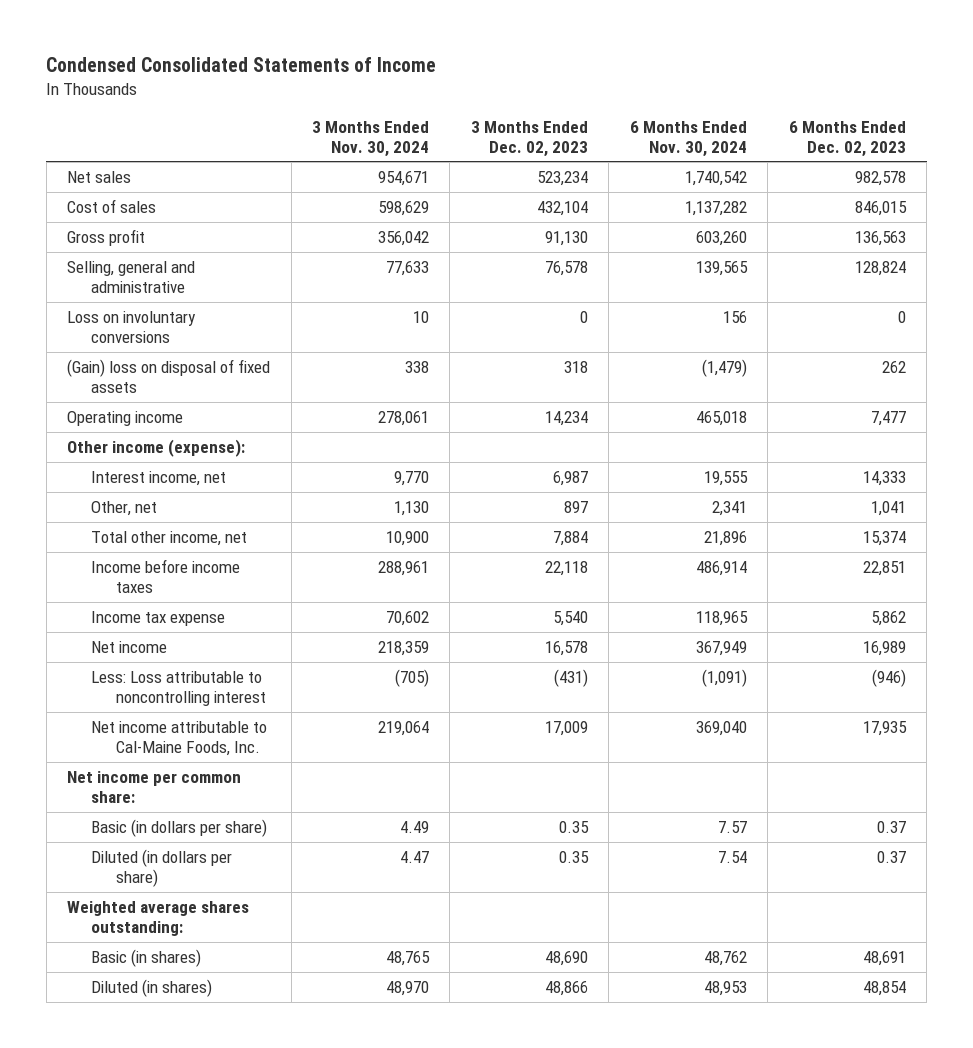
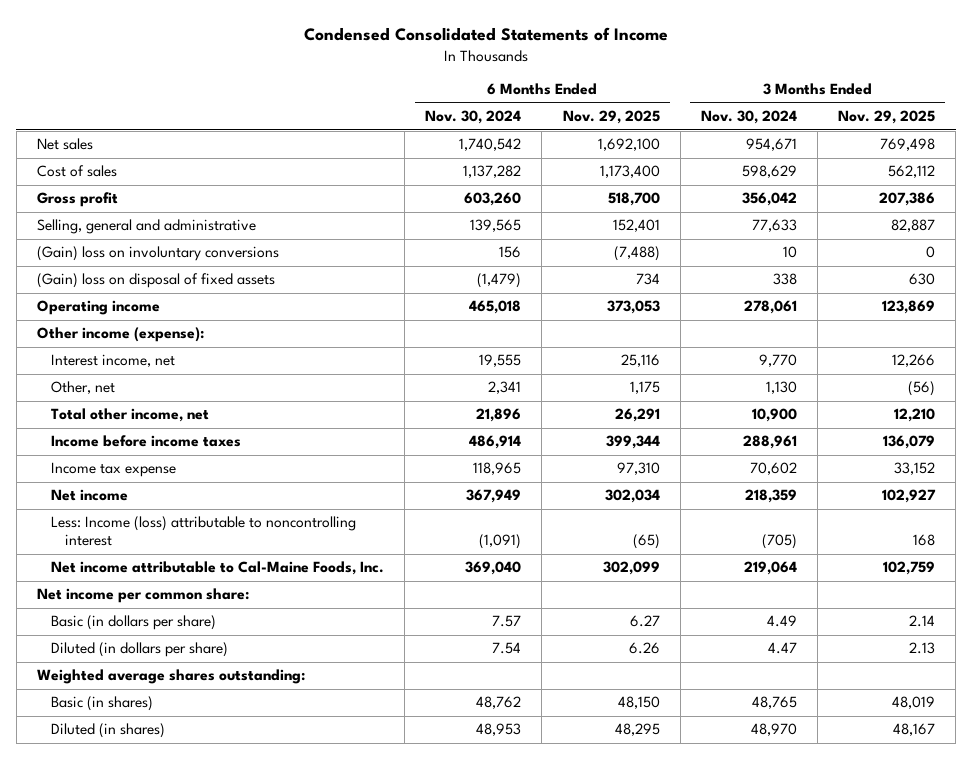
[470,120,588,157] 3 Months Ended Dec. 02, 2023 -> none
[788,120,906,157] 6 Months Ended Dec. 02, 2023 -> none
none -> [562,110,660,125] Nov. 29, 2025
none -> [837,110,935,125] Nov. 29, 2025
[67,310,197,343] Loss on involuntary conversions -> [37,246,280,262] (Gain) loss on involuntary conversions
[91,670,266,706] Less: Loss attributable to noncontrolling interest -> [51,516,357,547] Less: Income (loss) attributable to noncontrolling interest

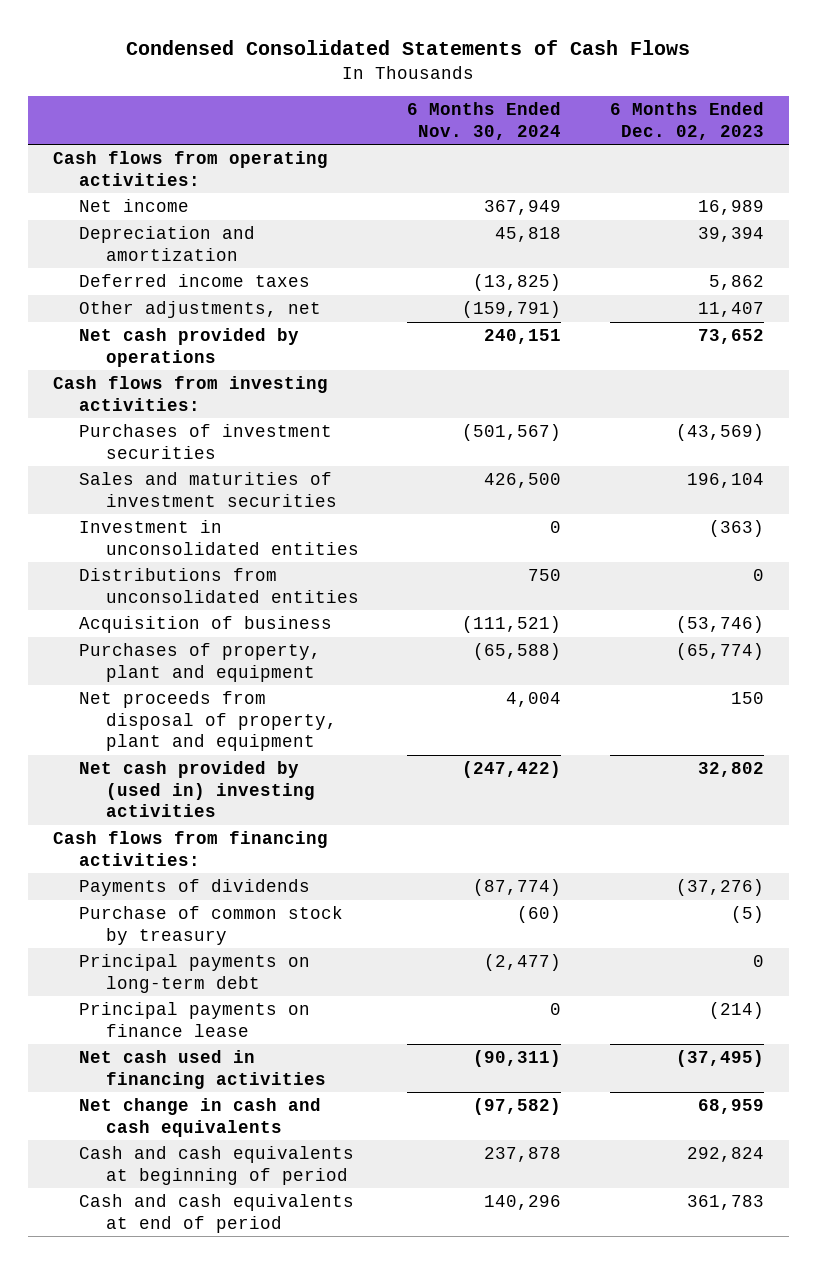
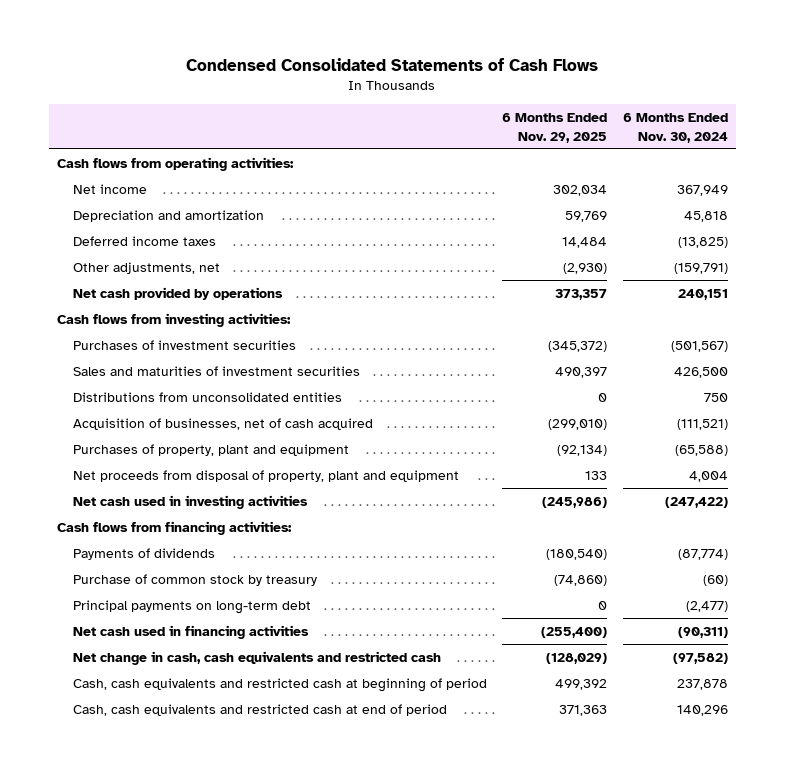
[610,102,765,140] 6 Months Ended Dec. 02, 2023 -> none
none -> [502,113,608,143] 6 Months Ended Nov. 29, 2025
[79,520,359,555] Investment in unconsolidated entities -> none
[79,616,333,634] Acquisition of business -> [72,417,373,430] Acquisition of businesses, net of cash acquired
[79,761,315,818] Net cash provided by (used in) investing activities -> [72,494,308,509] Net cash used in investing activities
[79,1002,311,1037] Principal payments on finance lease -> none
[79,1098,322,1137] Net change in cash and cash equivalents -> [72,650,441,665] Net change in cash, cash equivalents and restricted cash
[79,1146,355,1185] Cash and cash equivalents at beginning of period -> [72,677,487,692] Cash, cash equivalents and restricted cash at beginning of period
[79,1194,355,1233] Cash and cash equivalents at end of period -> [72,703,447,716] Cash, cash equivalents and restricted cash at end of period

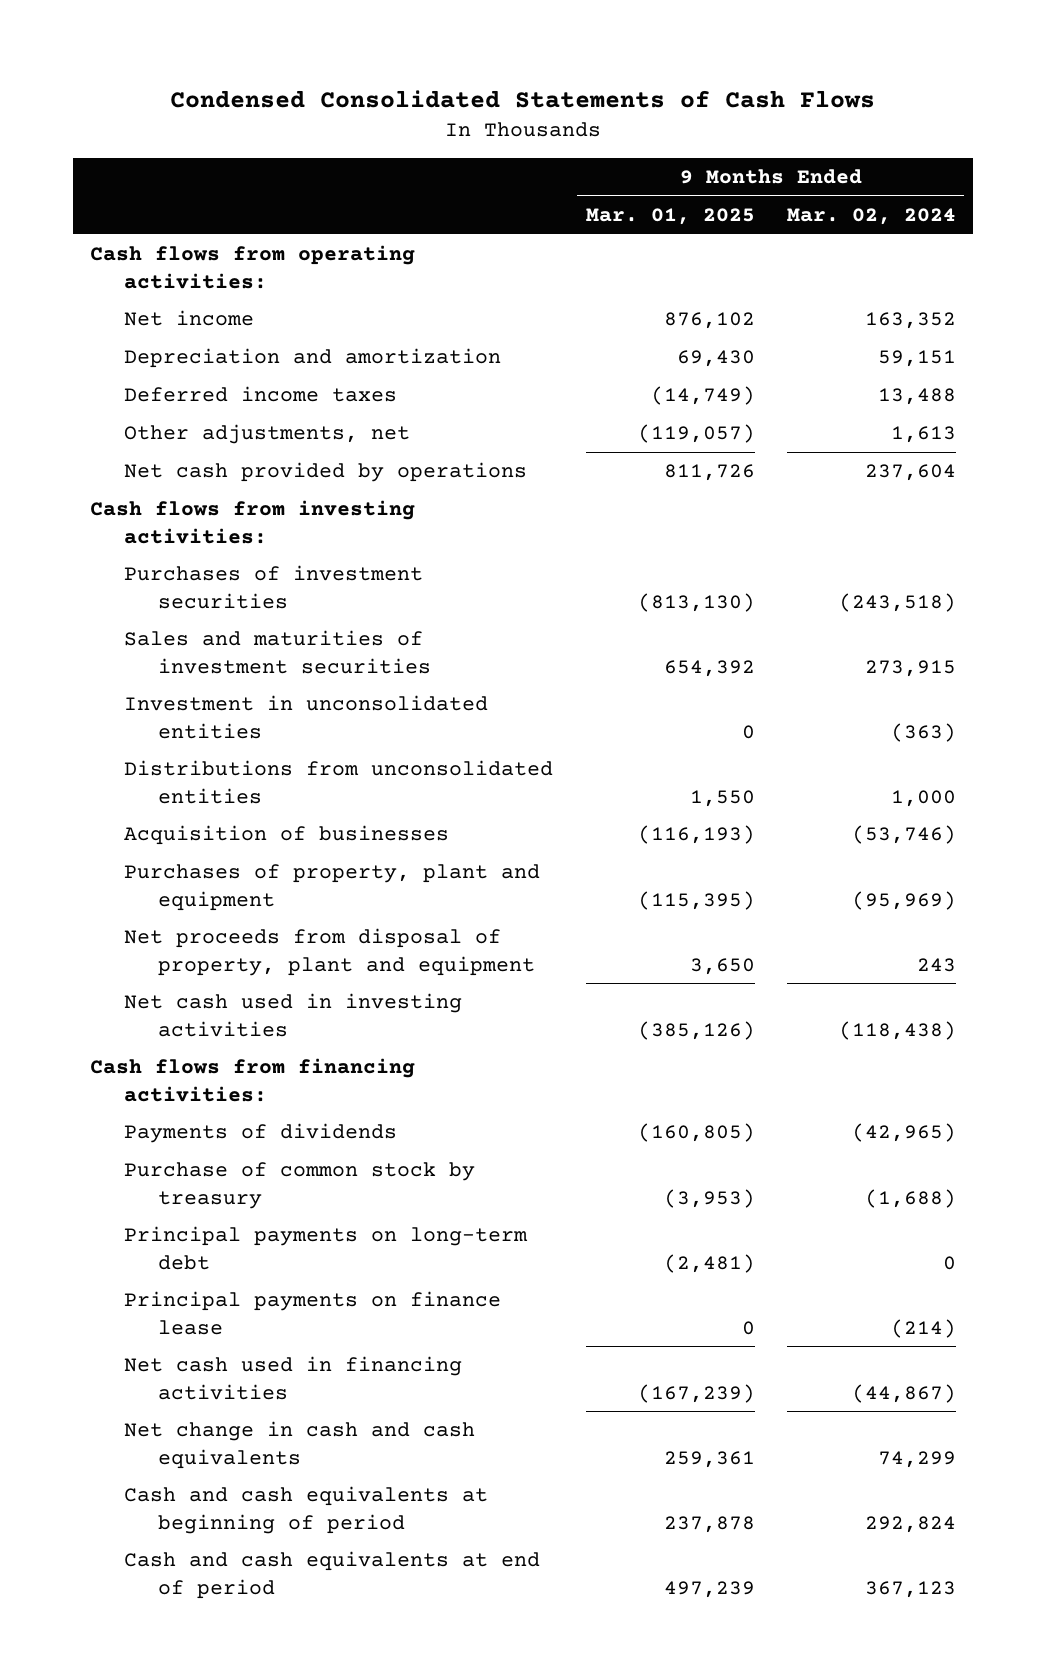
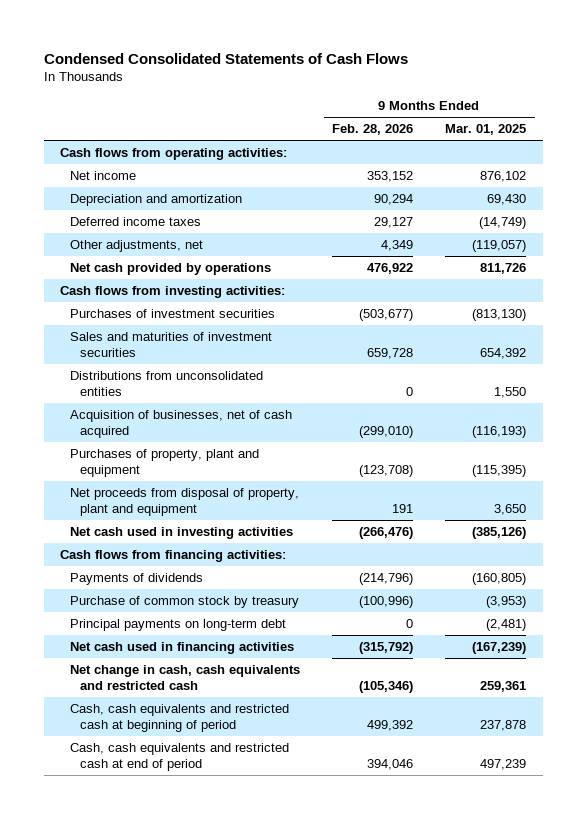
[787,207,957,225] Mar. 02, 2024 -> none
none -> [332,124,414,136] Feb. 28, 2026
[123,695,488,739] Investment in unconsolidated entities -> none
[123,825,449,846] Acquisition of businesses -> [69,409,292,438] Acquisition of businesses, net of cash acquired
[123,1291,501,1335] Principal payments on finance lease -> none
[123,1421,475,1469] Net change in cash and cash equivalents -> [69,664,300,690] Net change in cash, cash equivalents and restricted cash
[123,1486,488,1534] Cash and cash equivalents at beginning of period -> [69,703,289,732] Cash, cash equivalents and restricted cash at beginning of period
[123,1551,540,1599] Cash and cash equivalents at end of period -> [69,742,289,771] Cash, cash equivalents and restricted cash at end of period

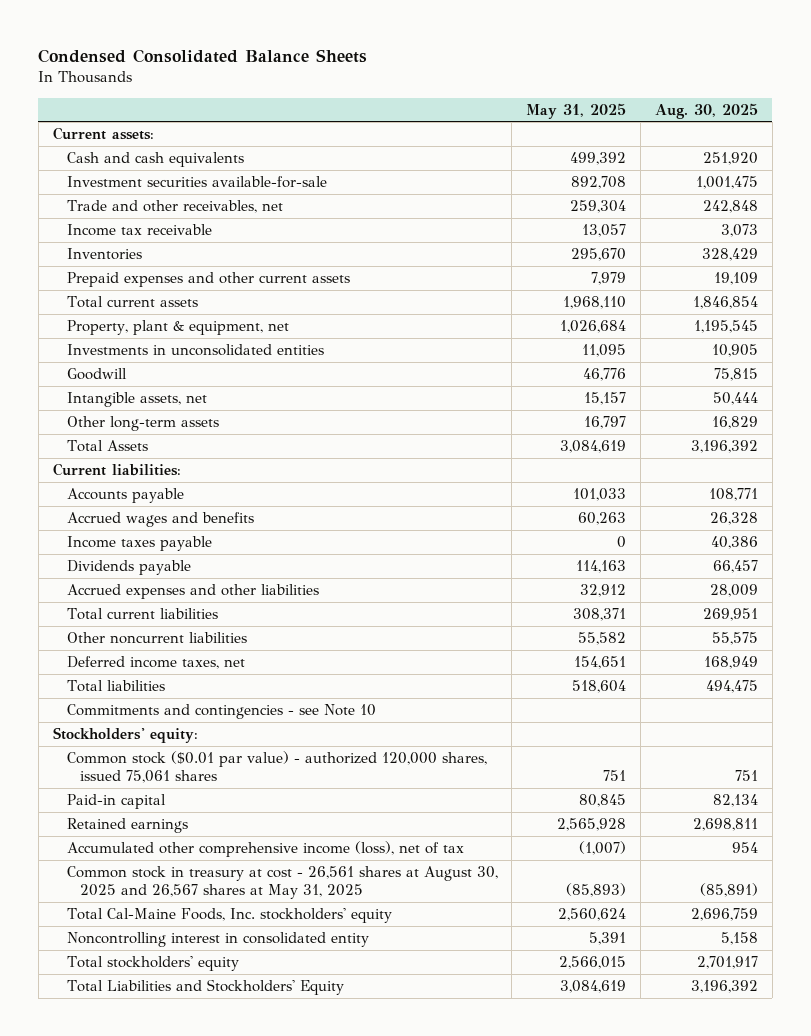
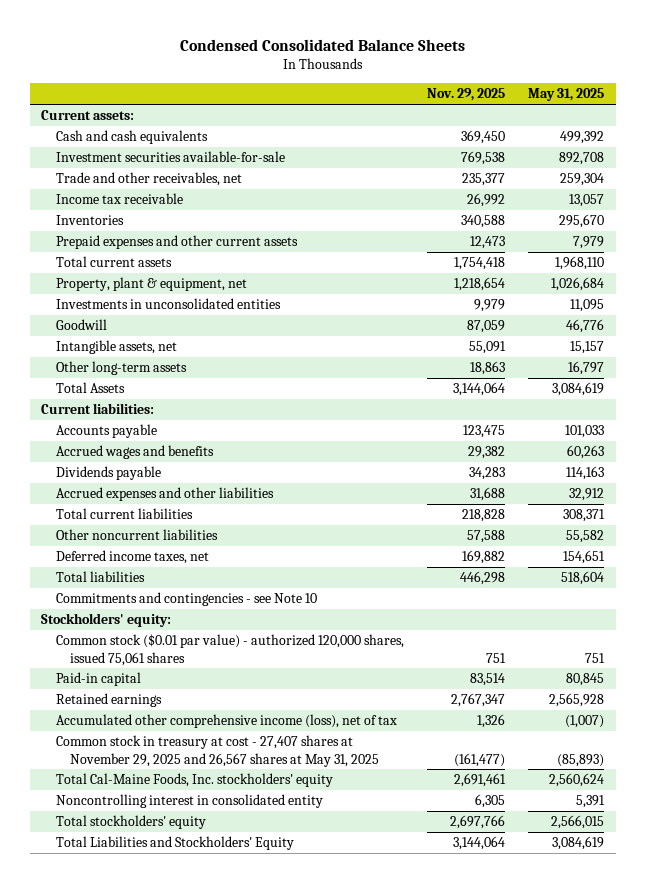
[655,102,759,119] Aug. 30, 2025 -> none
none -> [426,88,505,102] Nov. 29, 2025
[66,536,212,552] Income taxes payable -> none
[66,866,498,900] Common stock in treasury at cost - 26,561 shares at August 30, 2025 and 26,567 shares at May 31, 2025 -> [55,735,379,767] Common stock in treasury at cost - 27,407 shares at November 29, 2025 and 26,567 shares at May 31, 2025

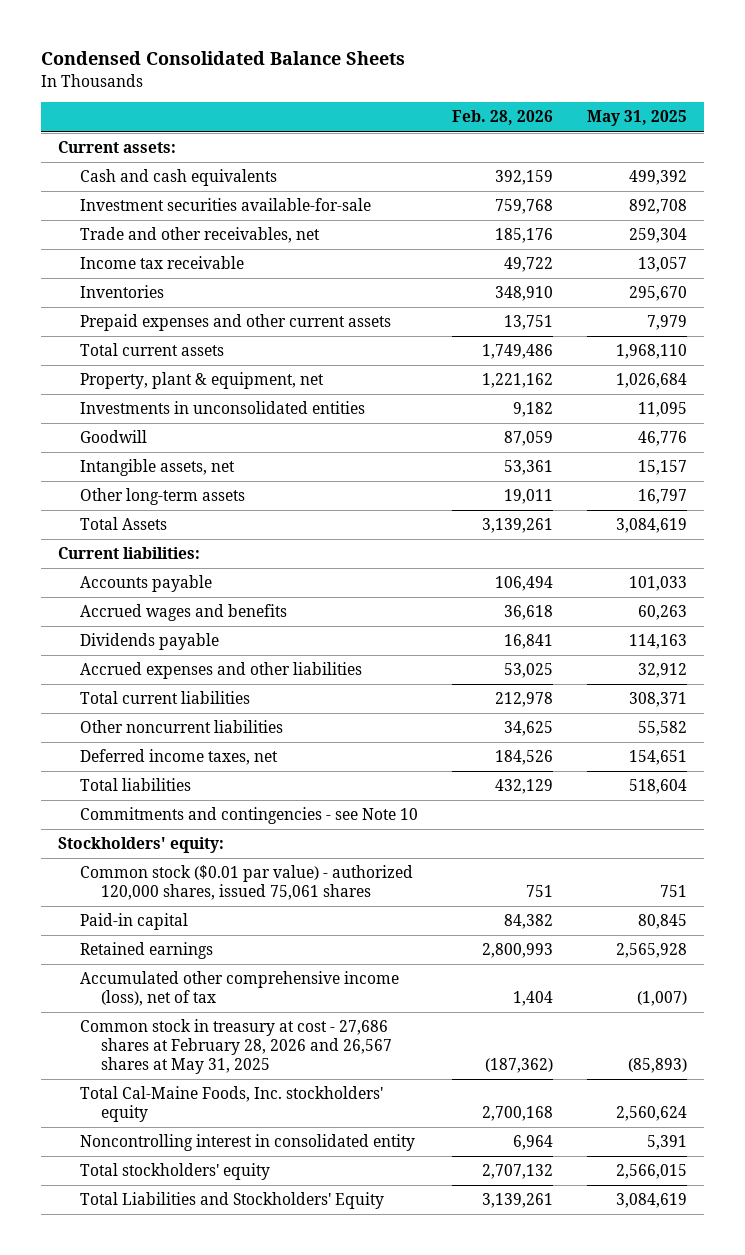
[426,88,505,102] Nov. 29, 2025 -> none
none -> [451,110,553,126] Feb. 28, 2026
[55,735,379,767] Common stock in treasury at cost - 27,407 shares at November 29, 2025 and 26,567 shares at May 31, 2025 -> [79,1019,392,1074] Common stock in treasury at cost - 27,686 shares at February 28, 2026 and 26,567 shares at May 31, 2025

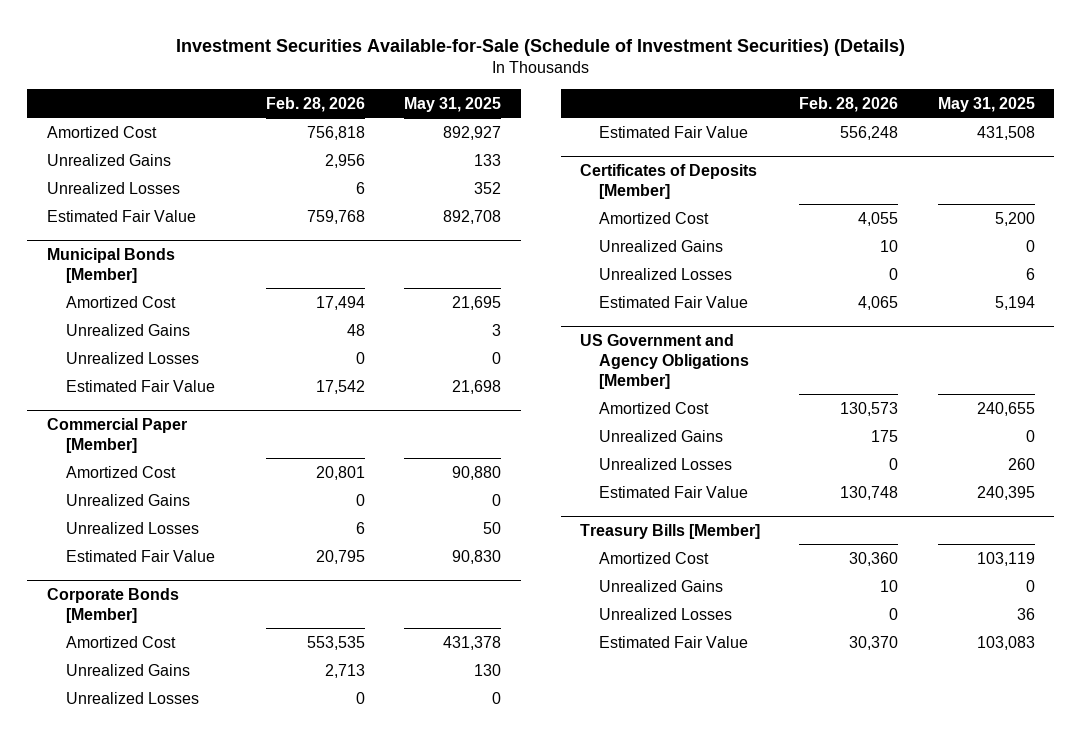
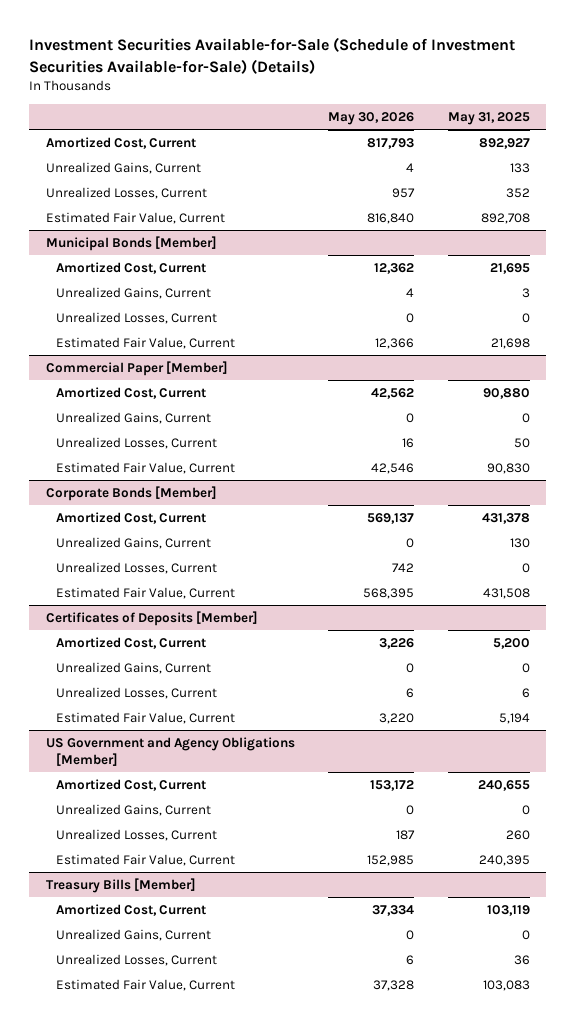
[175,39,905,57] Investment Securities Available-for-Sale (Schedule of Investment Securities) (Details) -> [29,37,516,74] Investment Securities Available-for-Sale (Schedule of Investment Securities Available-for-Sale) (Details)
[266,96,366,112] Feb. 28, 2026 -> none
none -> [328,111,415,125] May 30, 2026
[47,125,158,138] Amortized Cost -> [45,136,196,149] Amortized Cost, Current
[47,153,172,166] Unrealized Gains -> [45,161,201,174] Unrealized Gains, Current
[47,181,181,194] Unrealized Losses -> [45,186,207,199] Unrealized Losses, Current
[47,209,197,222] Estimated Fair Value -> [45,211,225,224] Estimated Fair Value, Current
[66,295,177,308] Amortized Cost -> [55,261,206,274] Amortized Cost, Current
[66,323,191,336] Unrealized Gains -> [55,286,211,299] Unrealized Gains, Current
[66,351,200,364] Unrealized Losses -> [55,311,217,324] Unrealized Losses, Current
[66,379,216,392] Estimated Fair Value -> [55,336,235,349] Estimated Fair Value, Current
[66,465,177,478] Amortized Cost -> [55,386,206,399] Amortized Cost, Current
[66,493,191,506] Unrealized Gains -> [55,411,211,424] Unrealized Gains, Current
[66,521,200,534] Unrealized Losses -> [55,436,217,449] Unrealized Losses, Current
[66,549,216,562] Estimated Fair Value -> [55,461,235,474] Estimated Fair Value, Current
[66,635,177,648] Amortized Cost -> [55,511,206,524] Amortized Cost, Current
[66,663,191,676] Unrealized Gains -> [55,536,211,549] Unrealized Gains, Current
[66,691,200,704] Unrealized Losses -> [55,561,217,574] Unrealized Losses, Current
[599,125,749,138] Estimated Fair Value -> [55,586,235,599] Estimated Fair Value, Current
[599,211,710,224] Amortized Cost -> [55,636,206,649] Amortized Cost, Current
[599,239,724,252] Unrealized Gains -> [55,661,211,674] Unrealized Gains, Current
[599,267,733,280] Unrealized Losses -> [55,686,217,699] Unrealized Losses, Current
[599,295,749,308] Estimated Fair Value -> [55,711,235,724] Estimated Fair Value, Current
[599,401,710,414] Amortized Cost -> [55,778,206,791] Amortized Cost, Current
[599,429,724,442] Unrealized Gains -> [55,803,211,816] Unrealized Gains, Current
[599,457,733,470] Unrealized Losses -> [55,828,217,841] Unrealized Losses, Current
[599,485,749,498] Estimated Fair Value -> [55,853,235,866] Estimated Fair Value, Current
[599,551,710,564] Amortized Cost -> [55,903,206,916] Amortized Cost, Current
[599,579,724,592] Unrealized Gains -> [55,928,211,941] Unrealized Gains, Current
[599,607,733,620] Unrealized Losses -> [55,953,217,966] Unrealized Losses, Current
[599,635,749,648] Estimated Fair Value -> [55,978,235,991] Estimated Fair Value, Current

